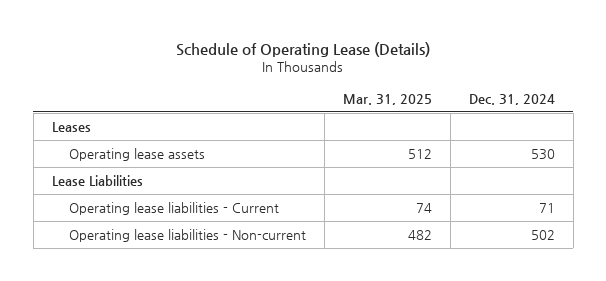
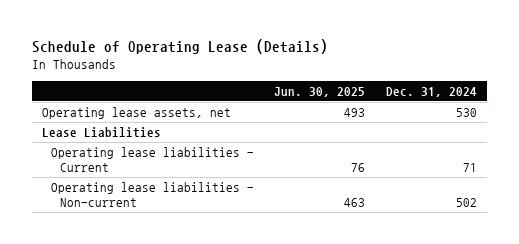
[342,93,432,105] Mar. 31, 2025 -> none
none -> [274,86,366,97] Jun. 30, 2025
[51,122,91,133] Leases -> none
[68,148,205,162] Operating lease assets -> [42,106,232,119] Operating lease assets, net

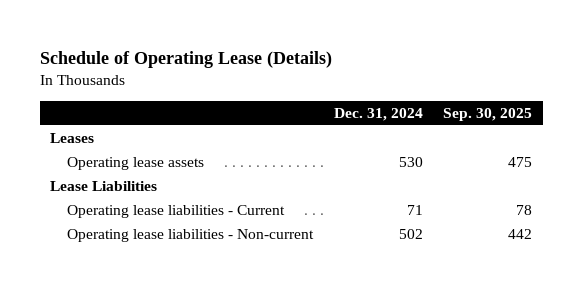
[274,86,366,97] Jun. 30, 2025 -> none
none -> [443,107,533,121] Sep. 30, 2025
none -> [50,133,95,144] Leases
[42,106,232,119] Operating lease assets, net -> [67,157,205,171] Operating lease assets

